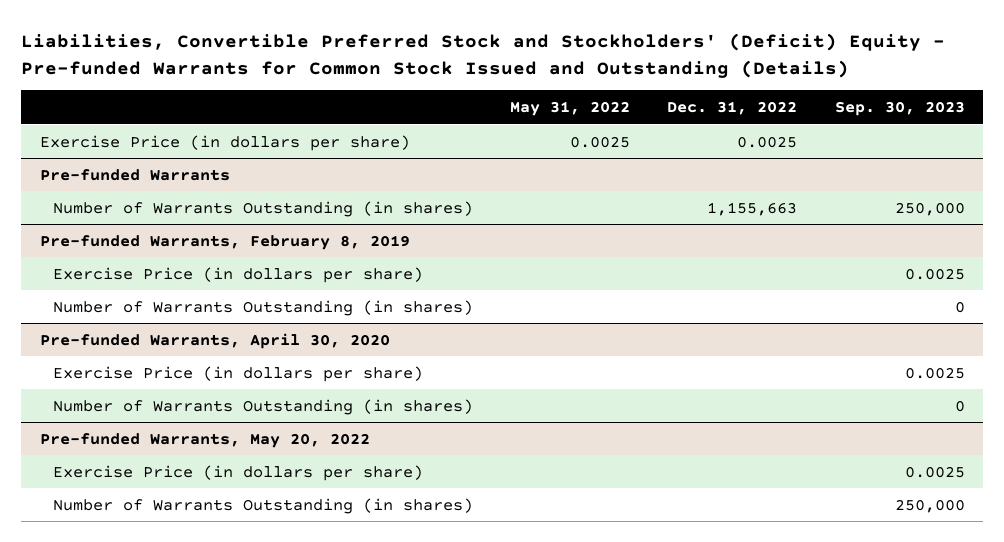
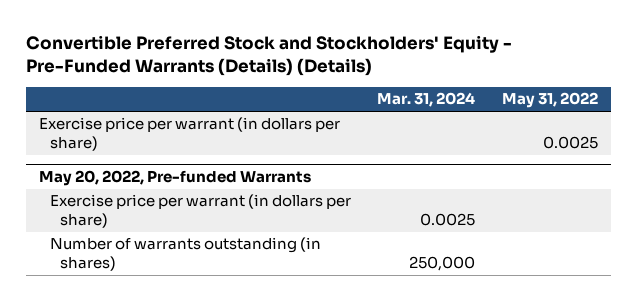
[21,33,946,78] Liabilities, Convertible Preferred Stock and Stockholders' (Deficit) Equity - Pre-funded Warrants for Common Stock Issued and Outstanding (Details) -> [26,35,513,77] Convertible Preferred Stock and Stockholders' Equity - Pre-Funded Warrants (Details) (Details)
[667,100,798,115] Dec. 31, 2022 -> none
[834,100,965,116] Sep. 30, 2023 -> none
none -> [377,92,476,108] Mar. 31, 2024
[39,168,230,181] Pre-funded Warrants -> none
[53,200,474,217] Number of Warrants Outstanding (in shares) -> none
[39,234,410,250] Pre-funded Warrants, February 8, 2019 -> none
[53,266,424,283] Exercise Price (in dollars per share) -> none
[53,299,474,316] Number of Warrants Outstanding (in shares) -> none
[39,332,390,349] Pre-funded Warrants, April 30, 2020 -> none
[53,365,424,382] Exercise Price (in dollars per share) -> none
[53,398,474,415] Number of Warrants Outstanding (in shares) -> none
[39,134,410,151] Exercise Price (in dollars per share) -> [39,117,341,152] Exercise price per warrant (in dollars per share)
[39,432,370,448] Pre-funded Warrants, May 20, 2022 -> [39,169,312,186] May 20, 2022, Pre-funded Warrants
[53,464,424,481] Exercise Price (in dollars per share) -> [49,194,351,229] Exercise price per warrant (in dollars per share)
[53,497,474,514] Number of Warrants Outstanding (in shares) -> [49,237,321,272] Number of warrants outstanding (in shares)

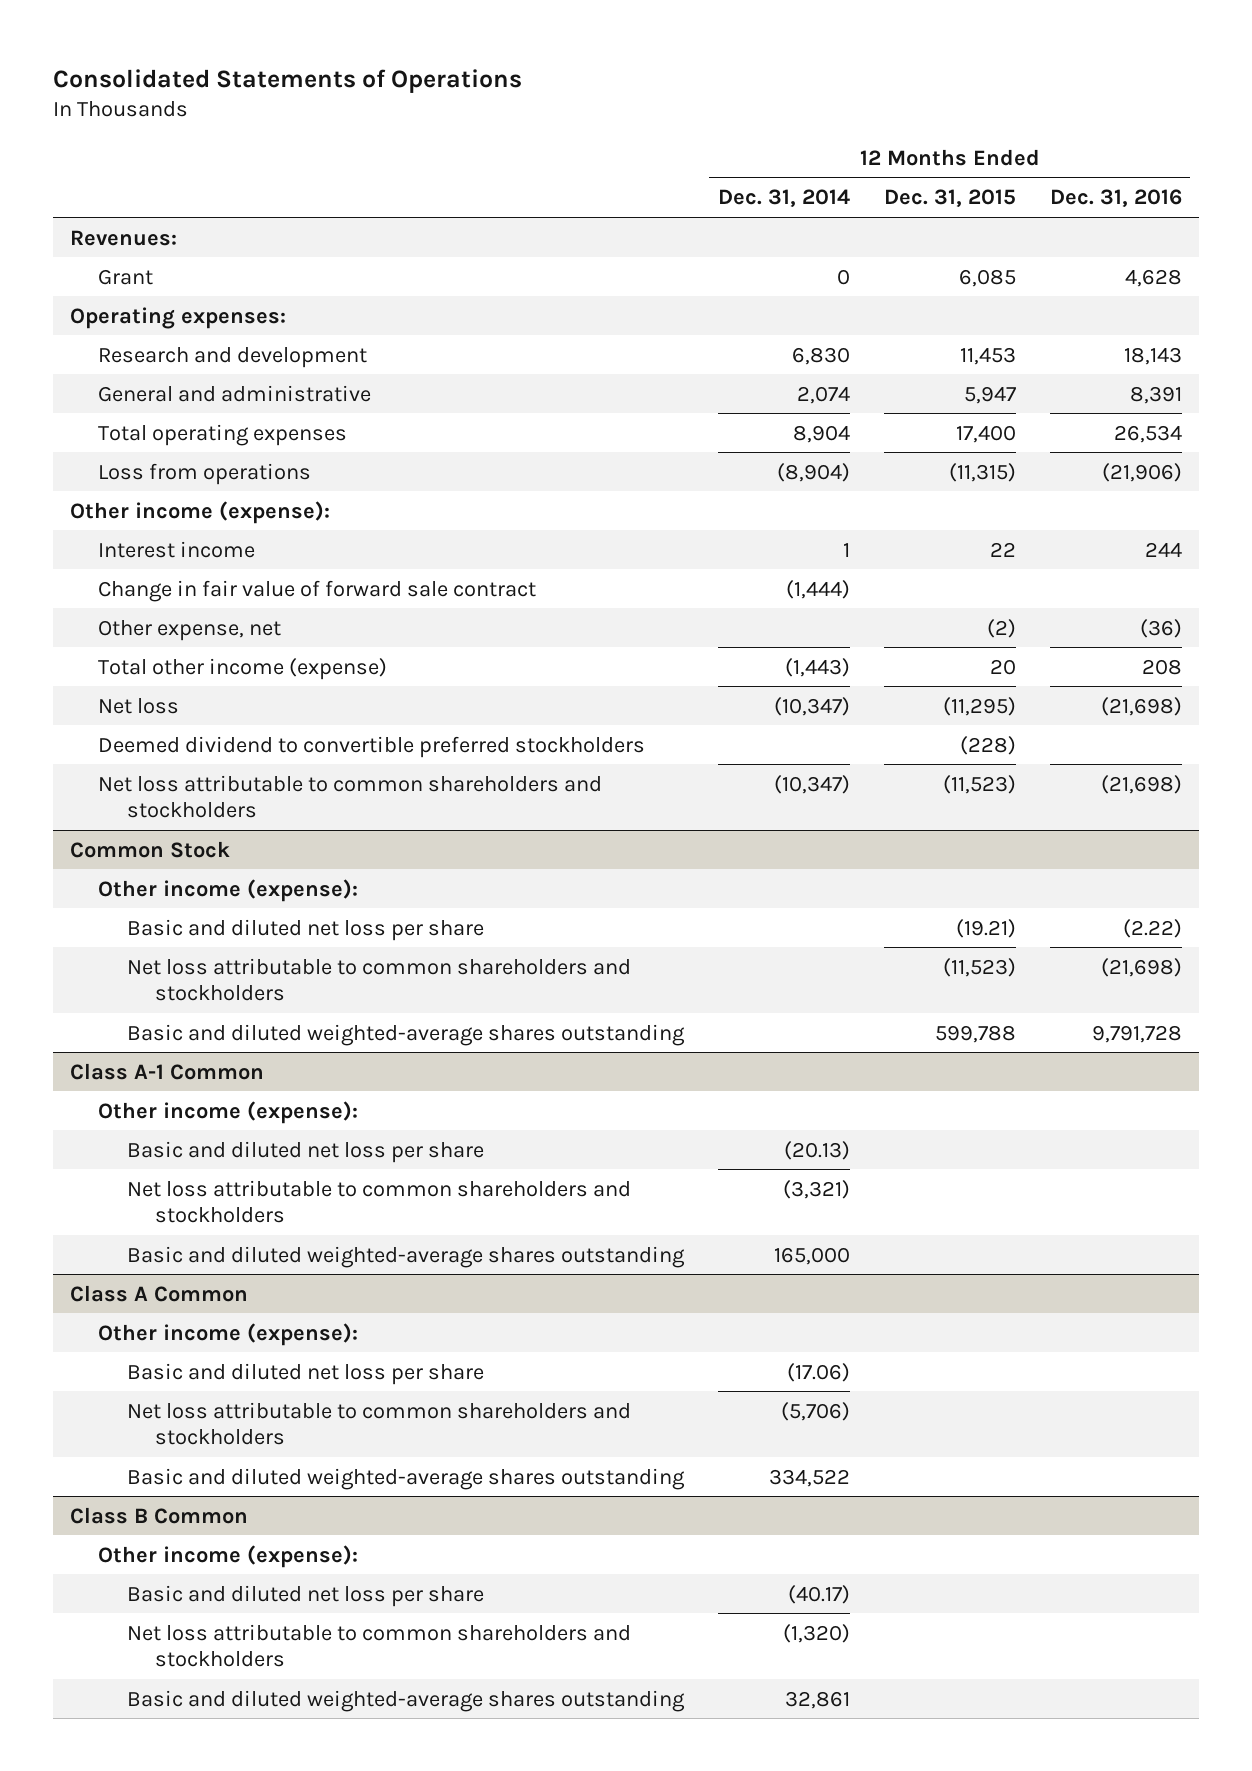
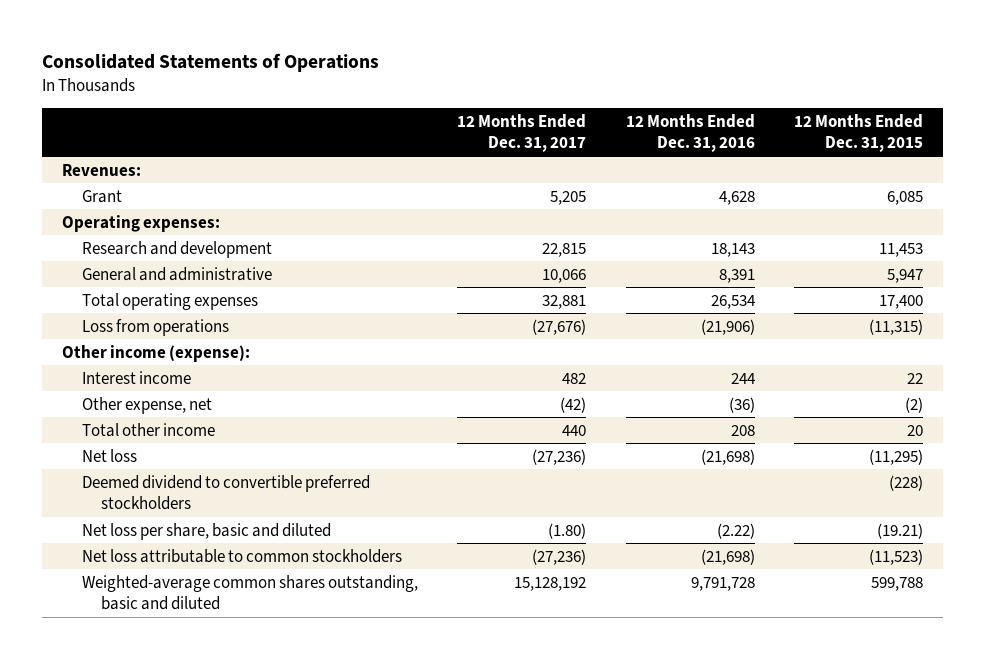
[717,189,850,208] Dec. 31, 2014 -> none
none -> [457,113,587,153] 12 Months Ended Dec. 31, 2017
[98,579,537,602] Change in fair value of forward sale contract -> none
[98,657,388,680] Total other income (expense) -> [81,422,215,437] Total other income
[69,840,230,858] Common Stock -> none
[98,878,359,902] Other income (expense): -> none
[126,918,484,941] Basic and diluted net loss per share -> none
[126,957,631,1001] Net loss attributable to common shareholders and stockholders -> none
[126,1023,685,1046] Basic and diluted weighted-average shares outstanding -> none
[69,1062,264,1080] Class A-1 Common -> none
[98,1100,359,1124] Other income (expense): -> none
[126,1140,484,1163] Basic and diluted net loss per share -> none
[126,1179,631,1223] Net loss attributable to common shareholders and stockholders -> none
[126,1245,685,1268] Basic and diluted weighted-average shares outstanding -> none
[69,1284,248,1302] Class A Common -> none
[98,1322,359,1346] Other income (expense): -> none
[126,1362,484,1385] Basic and diluted net loss per share -> none
[126,1401,631,1445] Net loss attributable to common shareholders and stockholders -> none
[126,1467,685,1490] Basic and diluted weighted-average shares outstanding -> none
[69,1506,248,1524] Class B Common -> none
[98,1544,359,1568] Other income (expense): -> none
[126,1584,484,1607] Basic and diluted net loss per share -> none
[126,1623,631,1667] Net loss attributable to common shareholders and stockholders -> none
[126,1689,685,1712] Basic and diluted weighted-average shares outstanding -> none
none -> [81,522,331,540] Net loss per share, basic and diluted
[98,774,603,818] Net loss attributable to common shareholders and stockholders -> [81,548,402,563] Net loss attributable to common stockholders
none -> [81,574,418,611] Weighted-average common shares outstanding, basic and diluted

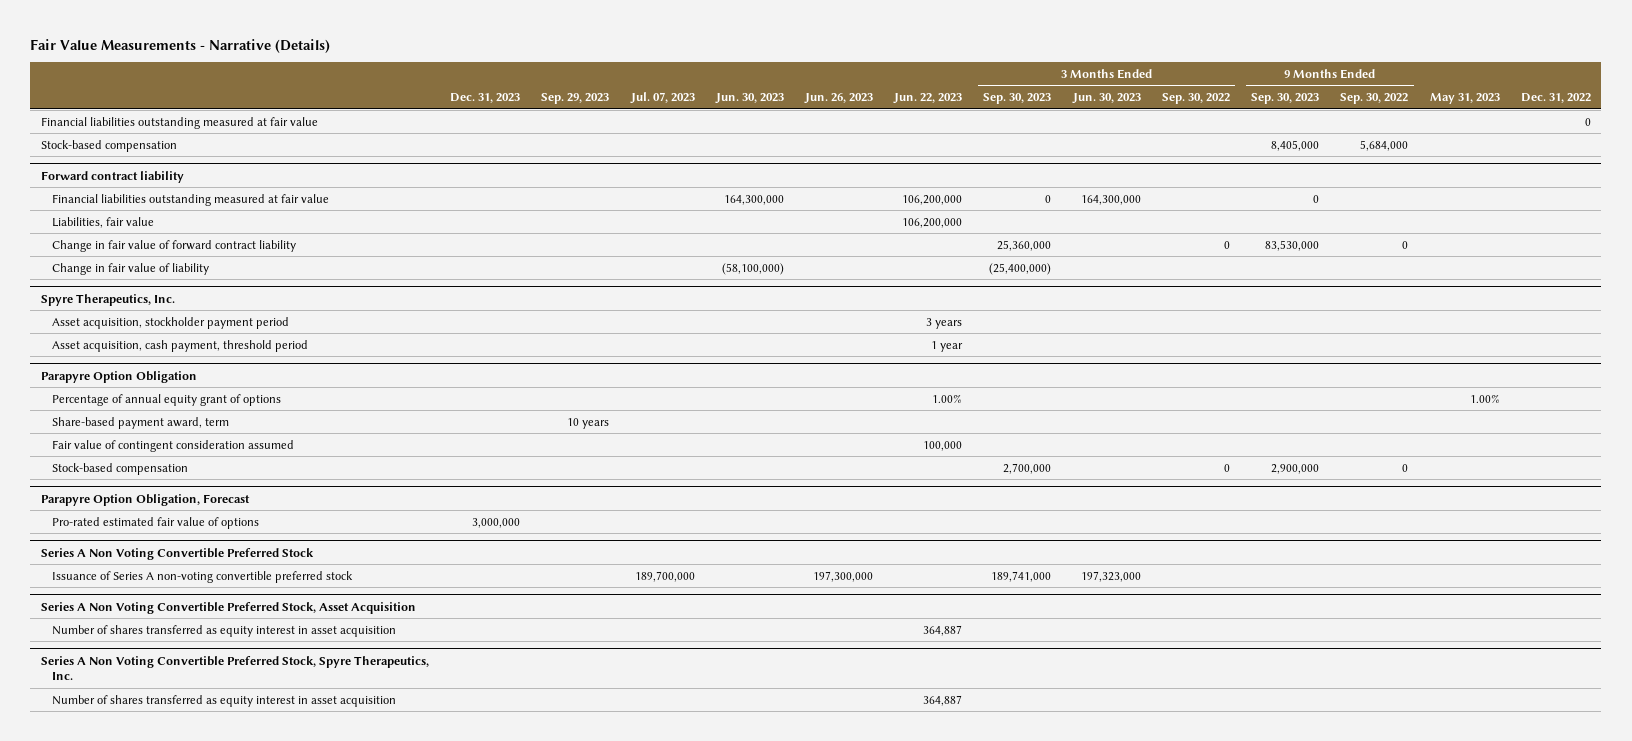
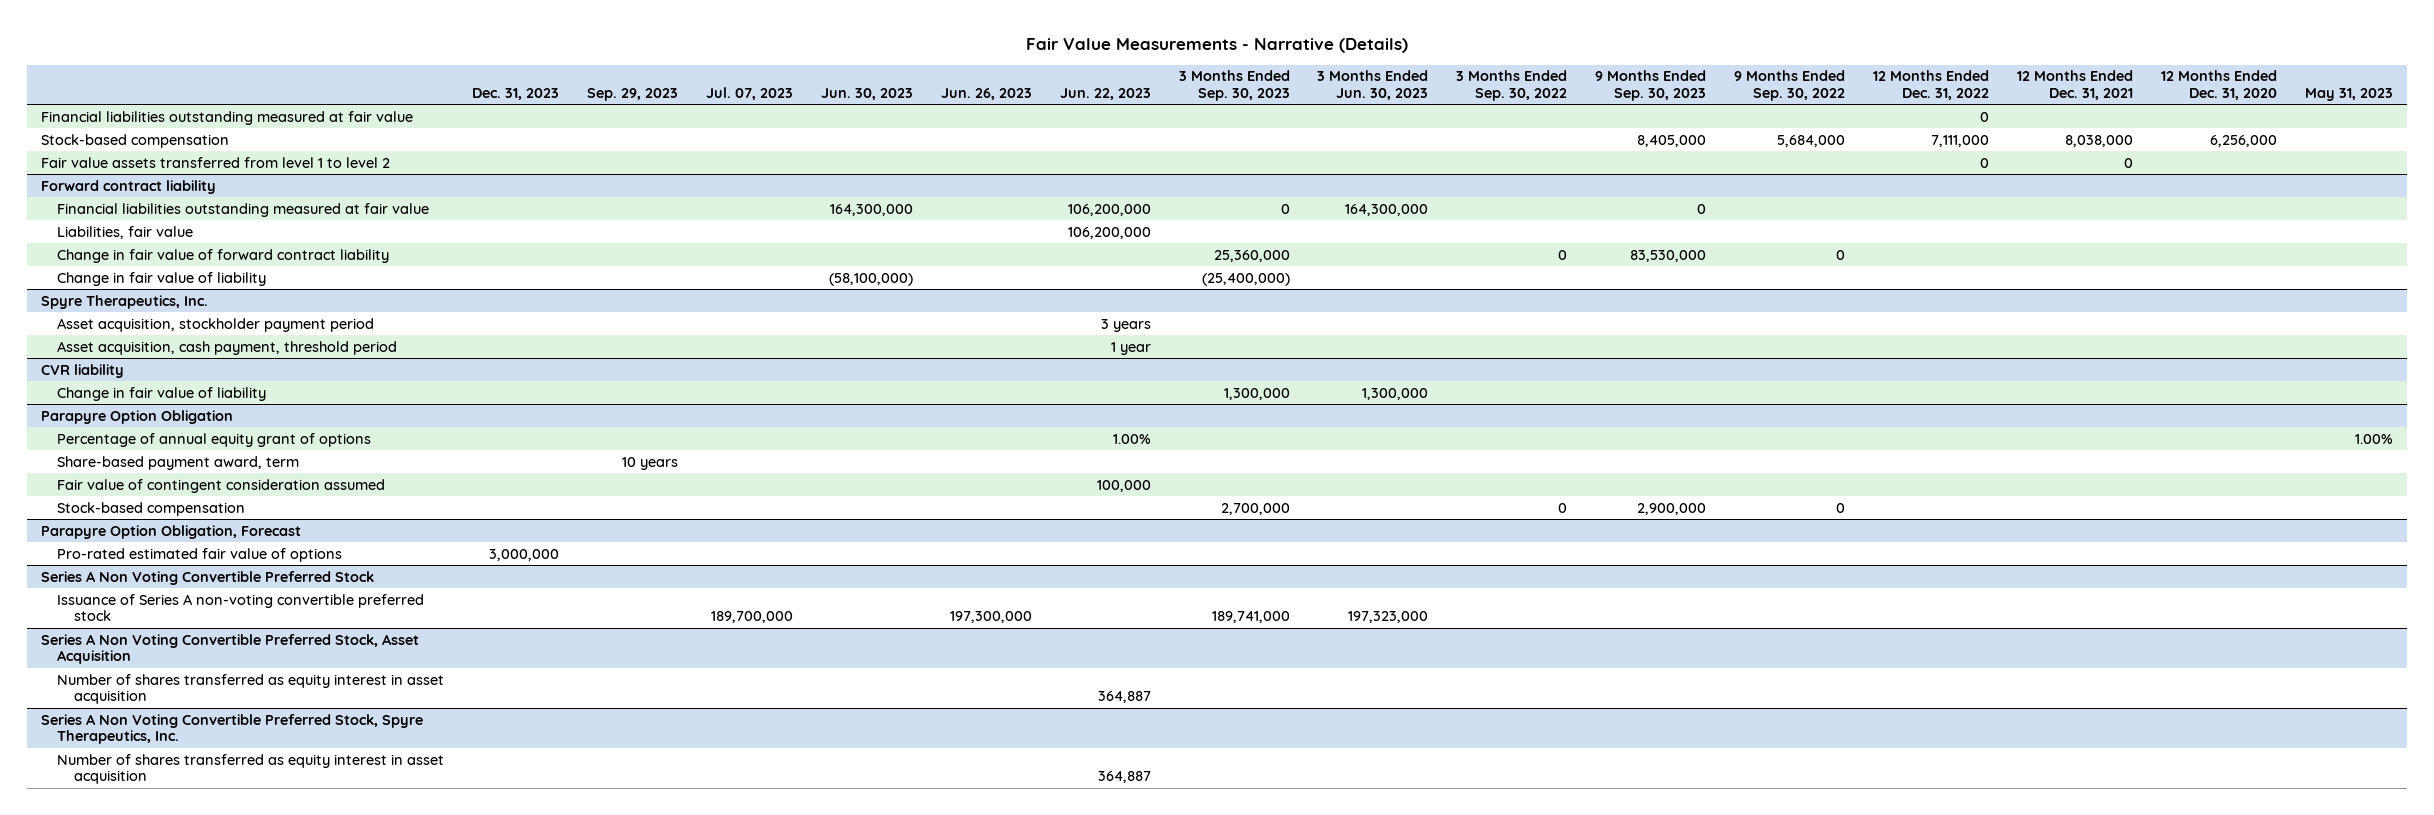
[1520,93,1591,104] Dec. 31, 2022 -> none
none -> [1872,70,1989,101] 12 Months Ended Dec. 31, 2022
none -> [2016,70,2133,101] 12 Months Ended Dec. 31, 2021
none -> [2160,70,2277,101] 12 Months Ended Dec. 31, 2020
none -> [41,156,391,168] Fair value assets transferred from level 1 to level 2
none -> [41,363,125,378] CVR liability
none -> [57,386,267,401] Change in fair value of liability

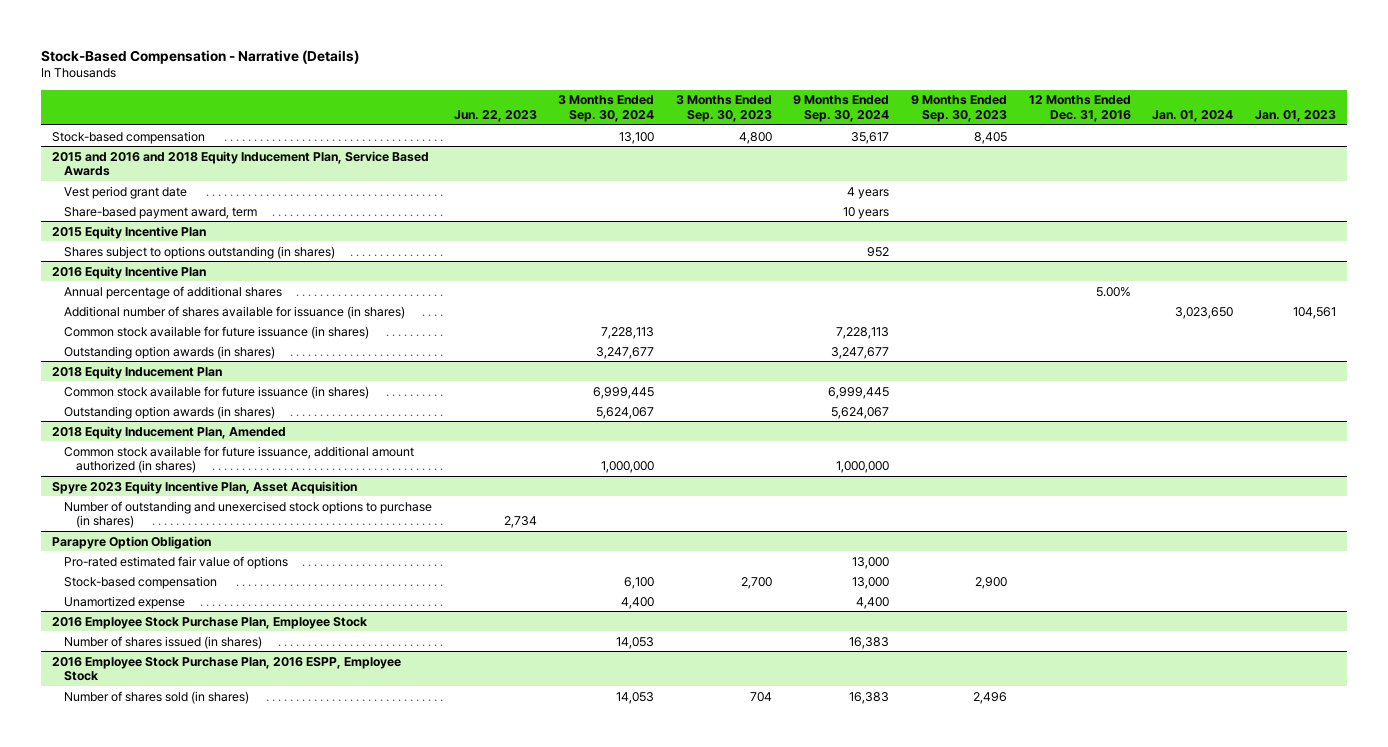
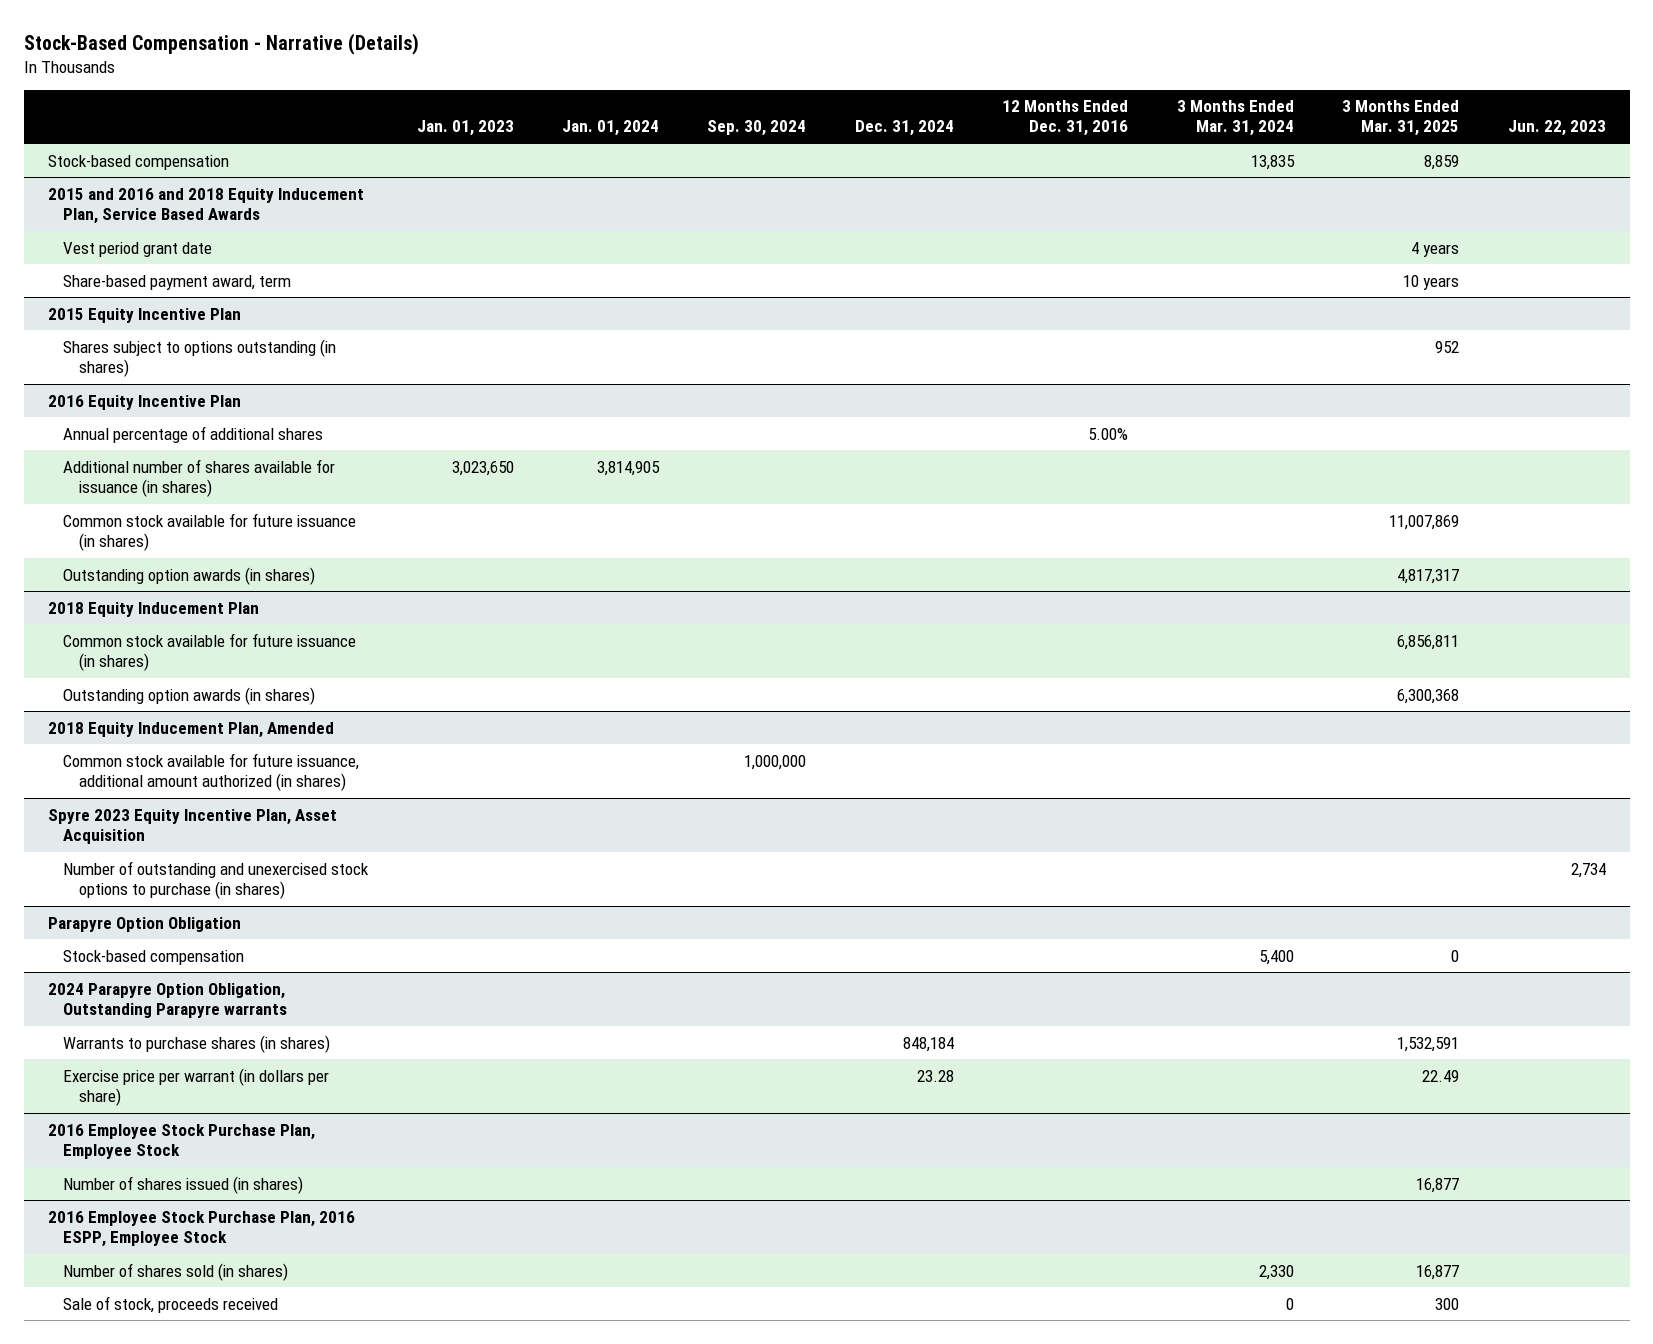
[558,95,655,123] 3 Months Ended Sep. 30, 2024 -> none
[675,95,772,123] 3 Months Ended Sep. 30, 2023 -> none
[793,95,890,123] 9 Months Ended Sep. 30, 2024 -> none
[910,95,1007,123] 9 Months Ended Sep. 30, 2023 -> none
none -> [707,120,807,137] Sep. 30, 2024
none -> [854,120,954,137] Dec. 31, 2024
none -> [1176,100,1294,137] 3 Months Ended Mar. 31, 2024
none -> [1342,100,1460,137] 3 Months Ended Mar. 31, 2025
[1175,306,1234,319] 3,023,650 -> [597,460,661,476] 3,814,905
[1292,306,1336,319] 104,561 -> [451,460,514,476] 3,023,650
[63,555,288,569] Pro-rated estimated fair value of options -> none
[63,595,185,609] Unamortized expense -> none
none -> [47,982,288,1018] 2024 Parapyre Option Obligation, Outstanding Parapyre warrants
none -> [63,1034,331,1053] Warrants to purchase shares (in shares)
none -> [63,1067,330,1106] Exercise price per warrant (in dollars per share)
none -> [63,1295,279,1313] Sale of stock, proceeds received

